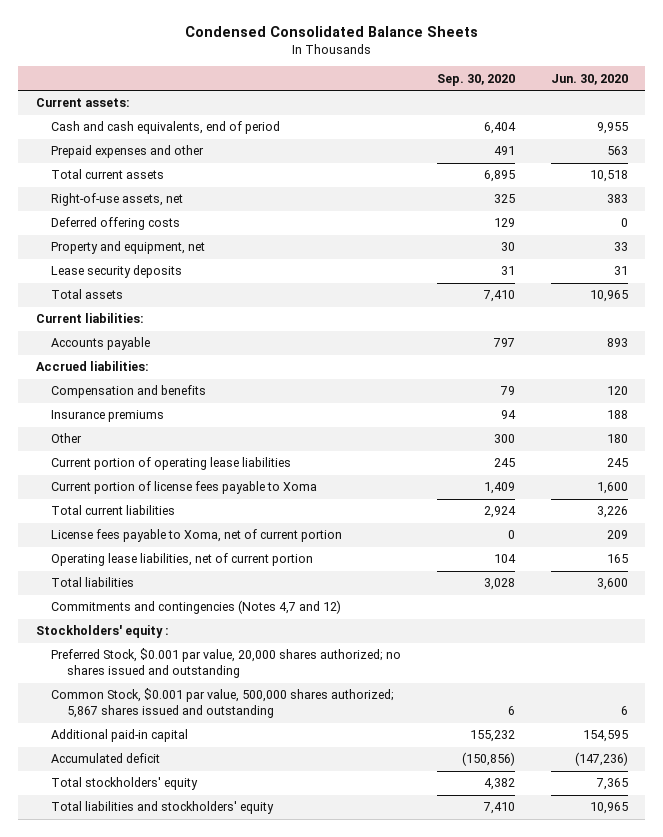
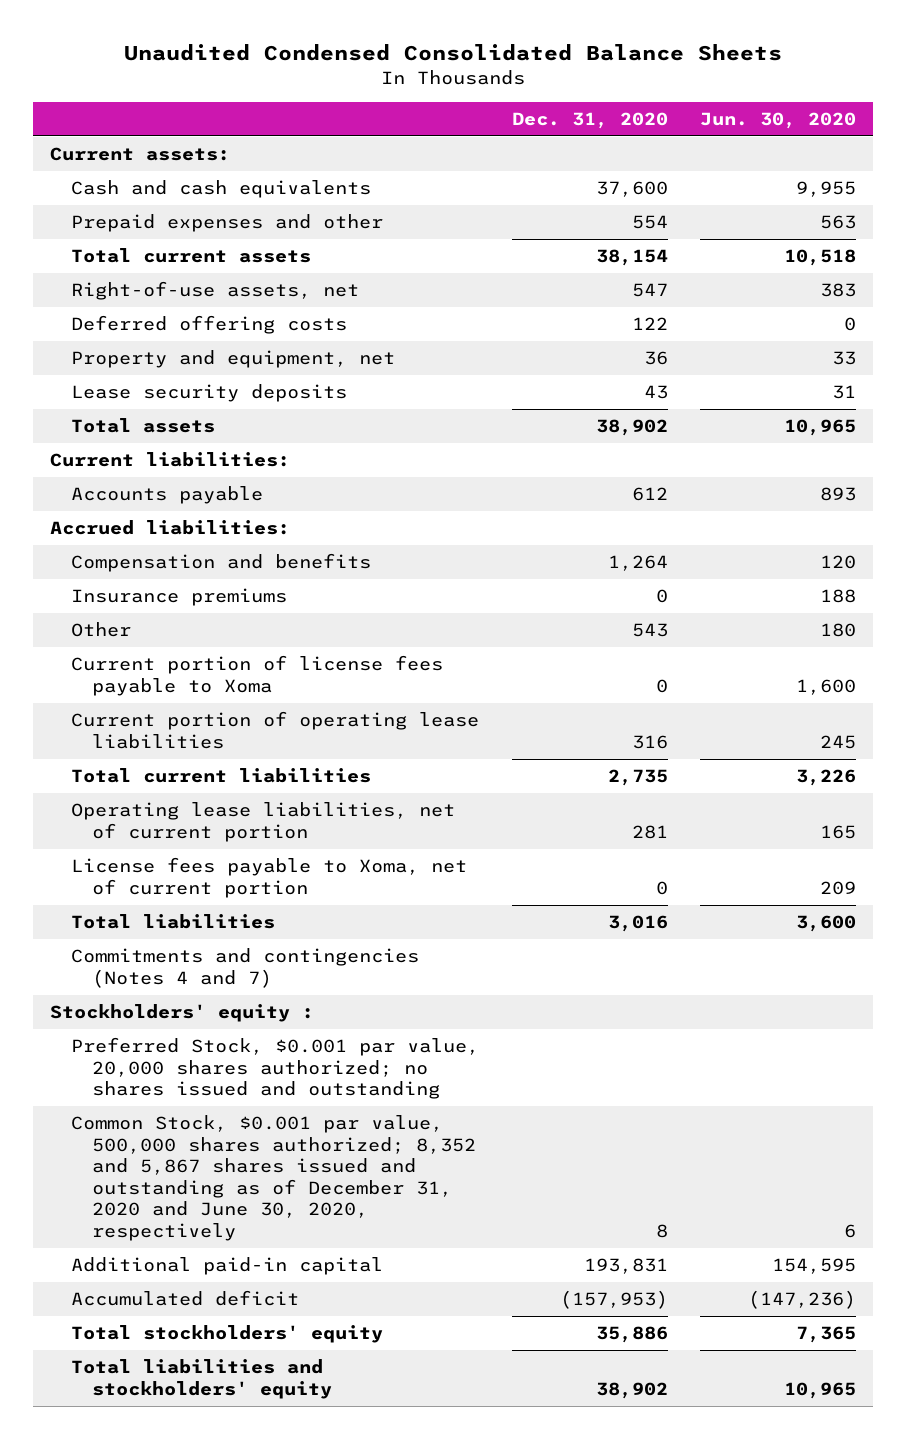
[184,26,478,38] Condensed Consolidated Balance Sheets -> [123,44,782,62] Unaudited Condensed Consolidated Balance Sheets
[436,73,515,86] Sep. 30, 2020 -> none
none -> [511,111,668,129] Dec. 31, 2020
[51,121,281,135] Cash and cash equivalents, end of period -> [70,180,371,199] Cash and cash equivalents
[51,457,292,471] Current portion of operating lease liabilities -> [70,711,479,749] Current portion of operating lease liabilities
[51,529,343,543] License fees payable to Xoma, net of current portion -> [70,857,467,898] License fees payable to Xoma, net of current portion
[51,600,342,615] Commitments and contingencies (Notes 4,7 and 12) -> [70,948,419,988] Commitments and contingencies (Notes 4 and 7)
[51,688,395,718] Common Stock, $0.001 par value, 500,000 shares authorized; 5,867 shares issued and outstanding -> [70,1115,476,1241] Common Stock, $0.001 par value, 500,000 shares authorized; 8,352 and 5,867 shares issued and outstanding as of December 31, 2020 and June 30, 2020, respectively

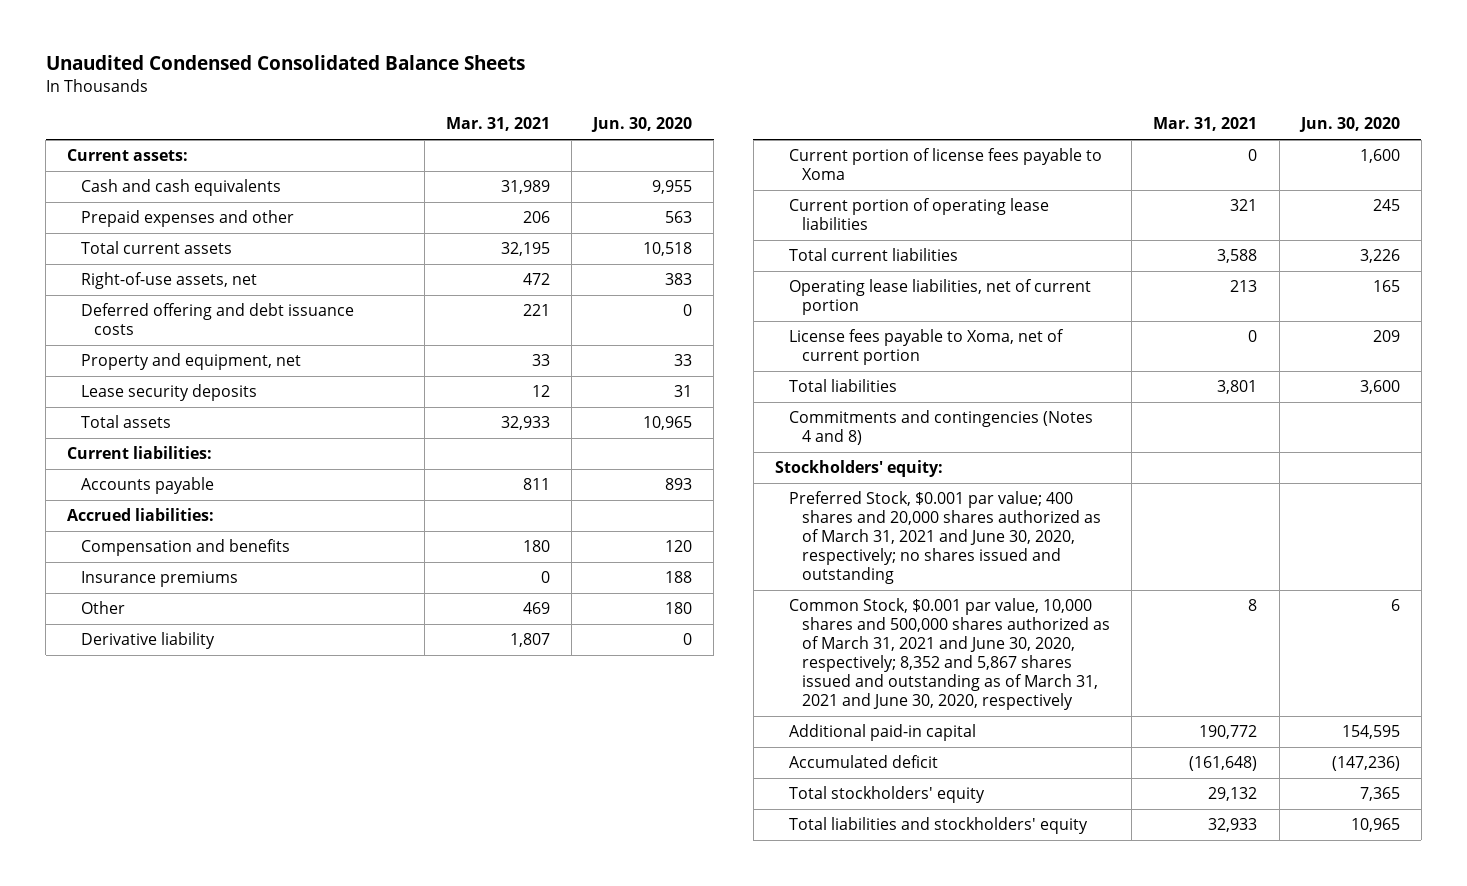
[511,111,668,129] Dec. 31, 2020 -> none
none -> [445,117,550,132] Mar. 31, 2021
[70,315,347,335] Deferred offering costs -> [80,303,354,336] Deferred offering and debt issuance costs
none -> [80,632,215,650] Derivative liability
[70,948,419,988] Commitments and contingencies (Notes 4 and 7) -> [788,410,1093,446] Commitments and contingencies (Notes 4 and 8)
[49,1004,314,1023] Stockholders' equity : -> [775,460,944,478] Stockholders' equity:
[70,1037,479,1100] Preferred Stock, $0.001 par value, 20,000 shares authorized; no shares issued and outstanding -> [788,491,1102,585] Preferred Stock, $0.001 par value; 400 shares and 20,000 shares authorized as of March 31, 2021 and June 30, 2020, respectively; no shares issued and outstanding
[70,1115,476,1241] Common Stock, $0.001 par value, 500,000 shares authorized; 8,352 and 5,867 shares issued and outstanding as of December 31, 2020 and June 30, 2020, respectively -> [788,598,1111,711] Common Stock, $0.001 par value, 10,000 shares and 500,000 shares authorized as of March 31, 2021 and June 30, 2020, respectively; 8,352 and 5,867 shares issued and outstanding as of March 31, 2021 and June 30, 2020, respectively

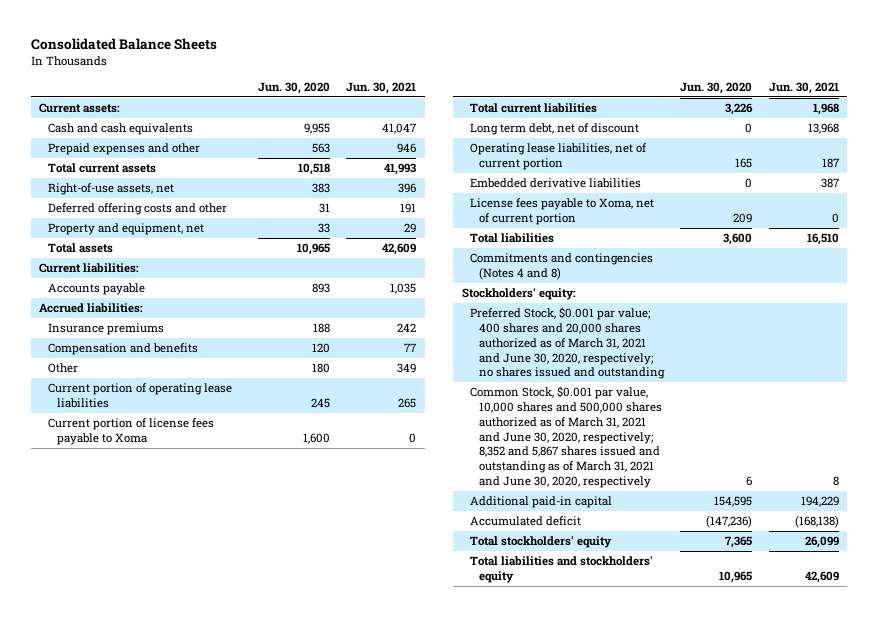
[45,55,525,71] Unaudited Condensed Consolidated Balance Sheets -> [31,38,218,51] Consolidated Balance Sheets
[445,117,550,132] Mar. 31, 2021 -> none
none -> [346,81,417,94] Jun. 30, 2021
[80,303,354,336] Deferred offering and debt issuance costs -> [48,203,228,216] Deferred offering costs and other
[682,304,692,317] 0 -> [319,203,331,214] 31
[80,384,257,402] Lease security deposits -> none
[80,539,290,557] Compensation and benefits -> [48,343,199,356] Compensation and benefits
[80,632,215,650] Derivative liability -> none
[788,148,1102,181] Current portion of license fees payable to Xoma -> [48,418,215,446] Current portion of license fees payable to Xoma
none -> [470,123,640,136] Long term debt, net of discount
none -> [470,178,642,189] Embedded derivative liabilities

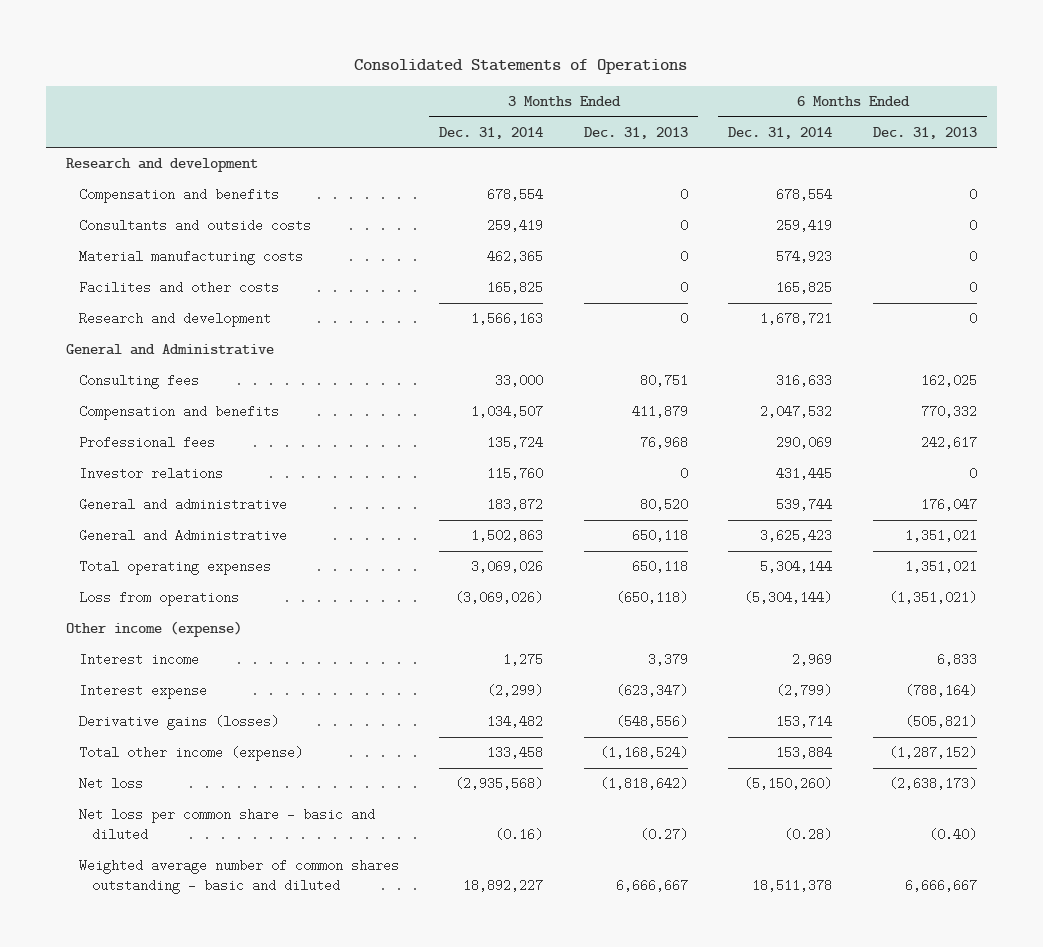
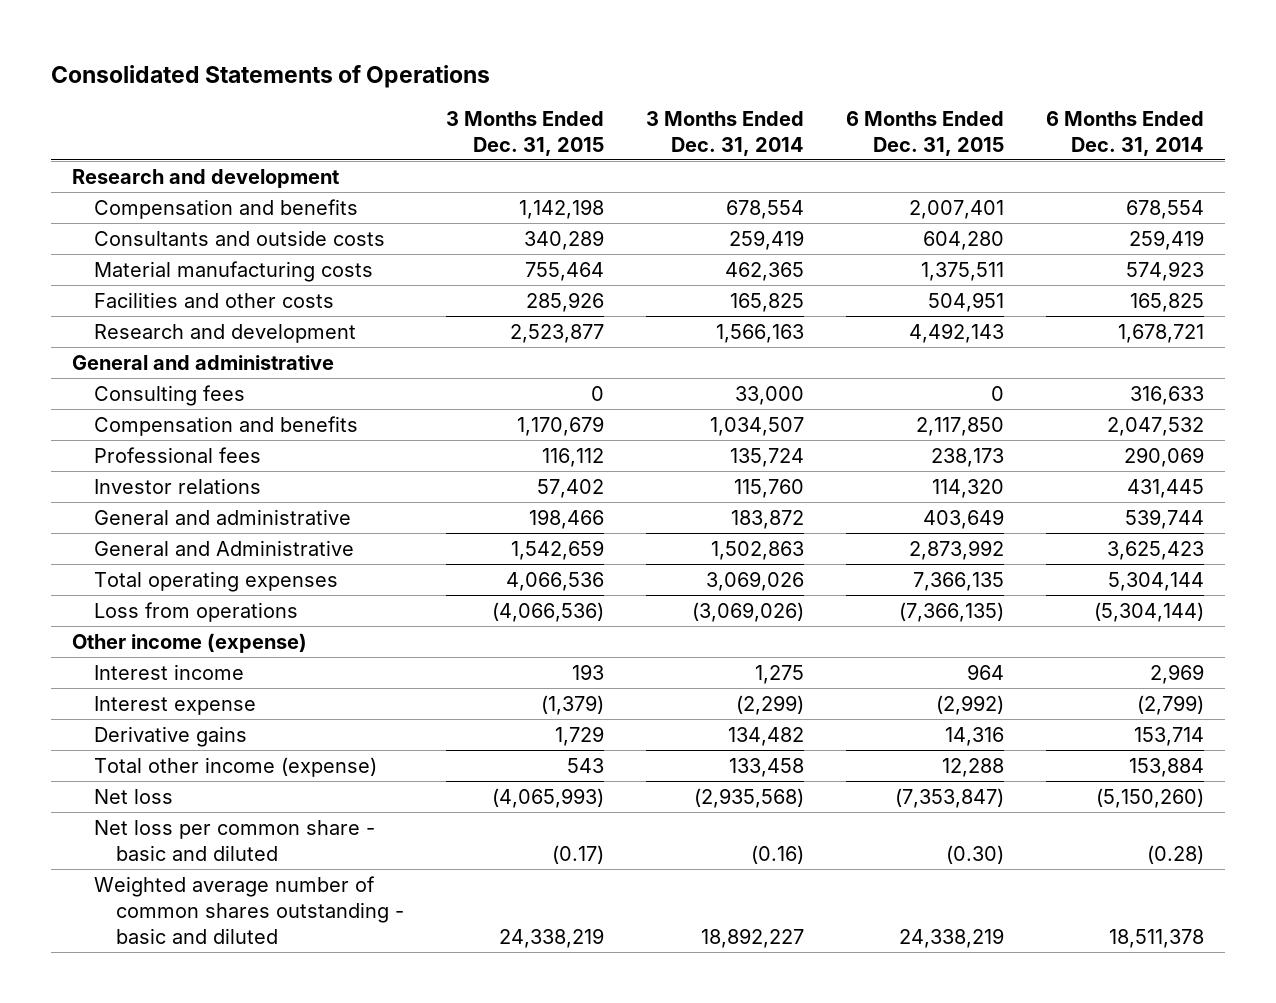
[583,126,688,139] Dec. 31, 2013 -> none
[873,126,978,139] Dec. 31, 2013 -> none
none -> [445,110,604,156] 3 Months Ended Dec. 31, 2015
none -> [845,110,1004,156] 6 Months Ended Dec. 31, 2015
[78,281,279,295] Facilites and other costs -> [94,292,335,309] Facilities and other costs
[65,344,274,356] General and Administrative -> [72,355,335,371] General and administrative
[78,715,279,731] Derivative gains (losses) -> [94,726,248,748] Derivative gains

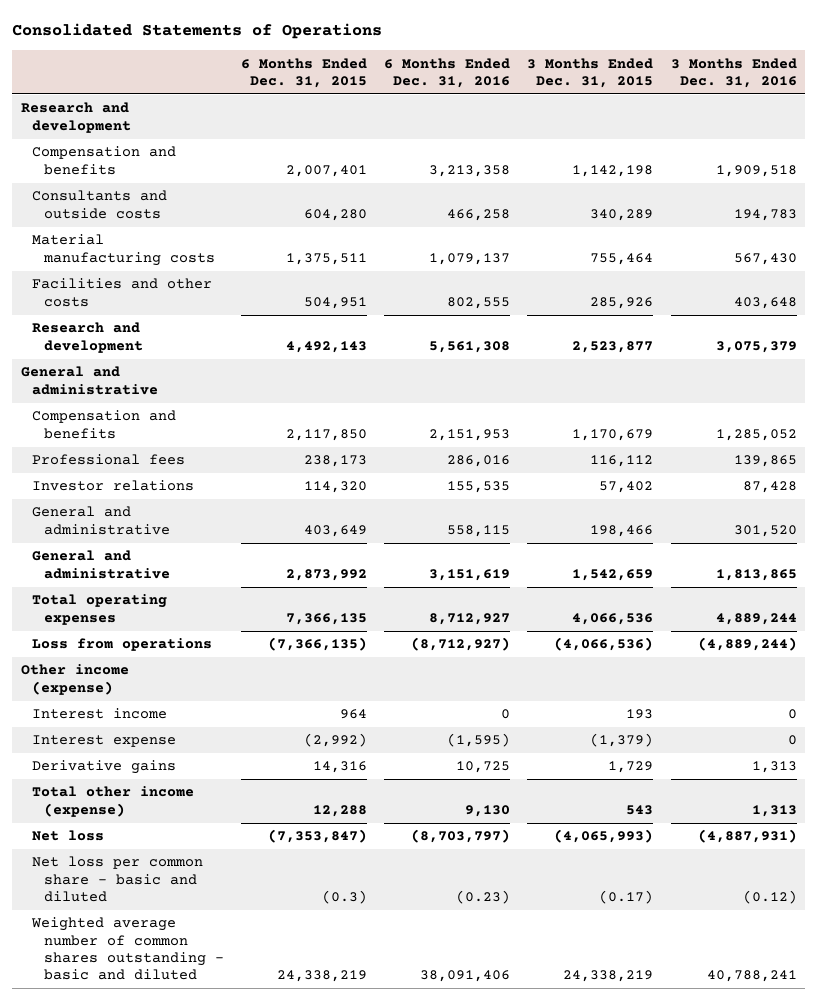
[645,110,804,156] 3 Months Ended Dec. 31, 2014 -> none
[1045,110,1204,156] 6 Months Ended Dec. 31, 2014 -> none
none -> [384,57,511,88] 6 Months Ended Dec. 31, 2016
none -> [670,57,797,88] 3 Months Ended Dec. 31, 2016
[94,385,246,407] Consulting fees -> none
[94,540,355,557] General and Administrative -> [32,550,170,579] General and administrative
[945,844,1004,864] (0.30) -> [321,889,367,904] (0.3)

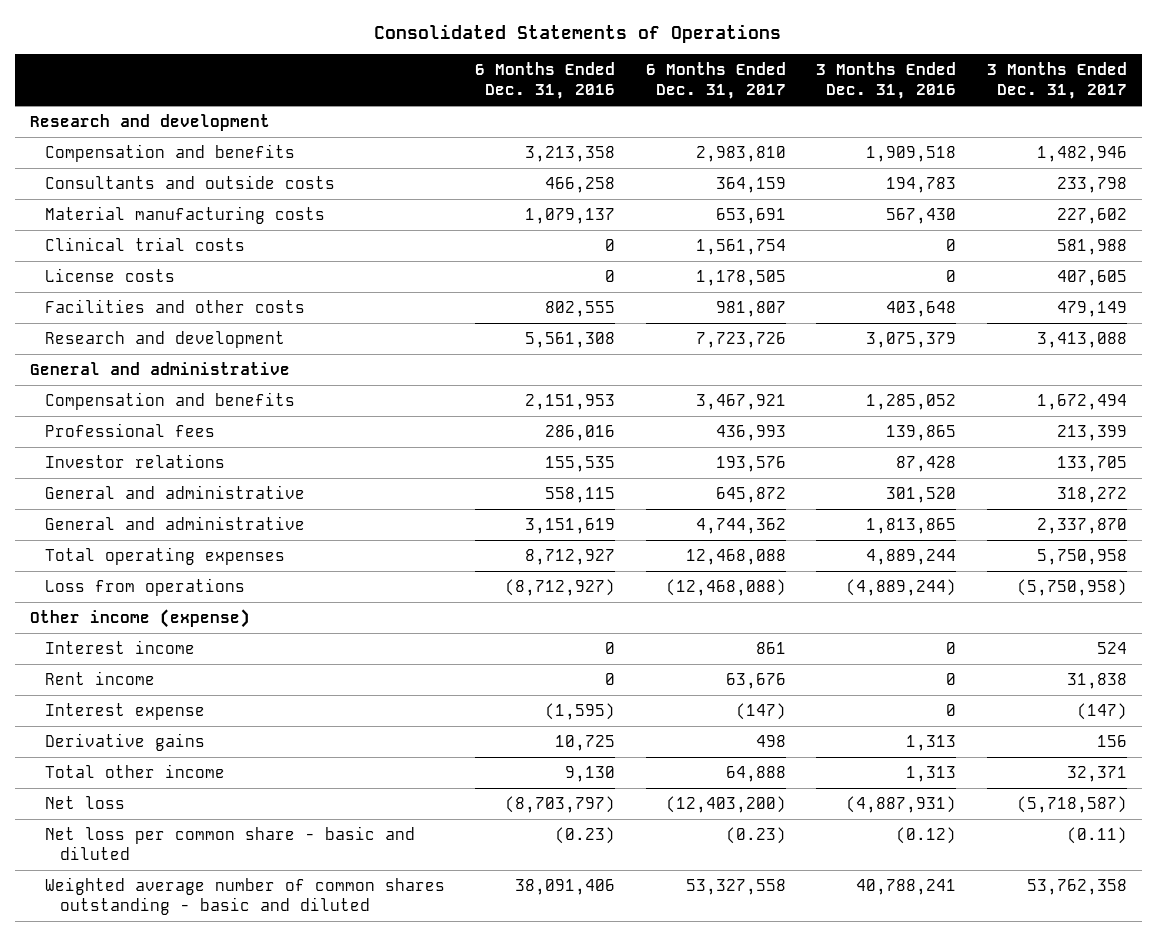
[240,57,367,88] 6 Months Ended Dec. 31, 2015 -> none
[527,57,654,88] 3 Months Ended Dec. 31, 2015 -> none
none -> [645,62,786,100] 6 Months Ended Dec. 31, 2017
none -> [986,62,1127,100] 3 Months Ended Dec. 31, 2017
none -> [44,237,245,252] Clinical trial costs
none -> [44,268,175,283] License costs
none -> [44,671,155,686] Rent income
[32,786,195,817] Total other income (expense) -> [44,764,225,779] Total other income

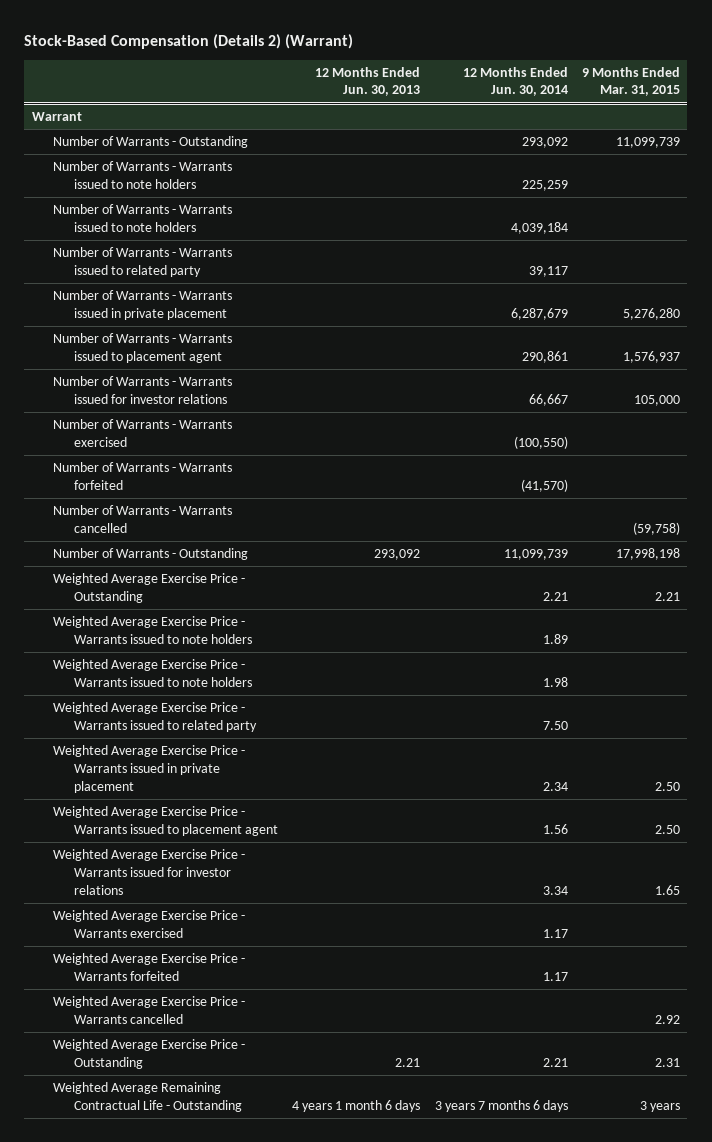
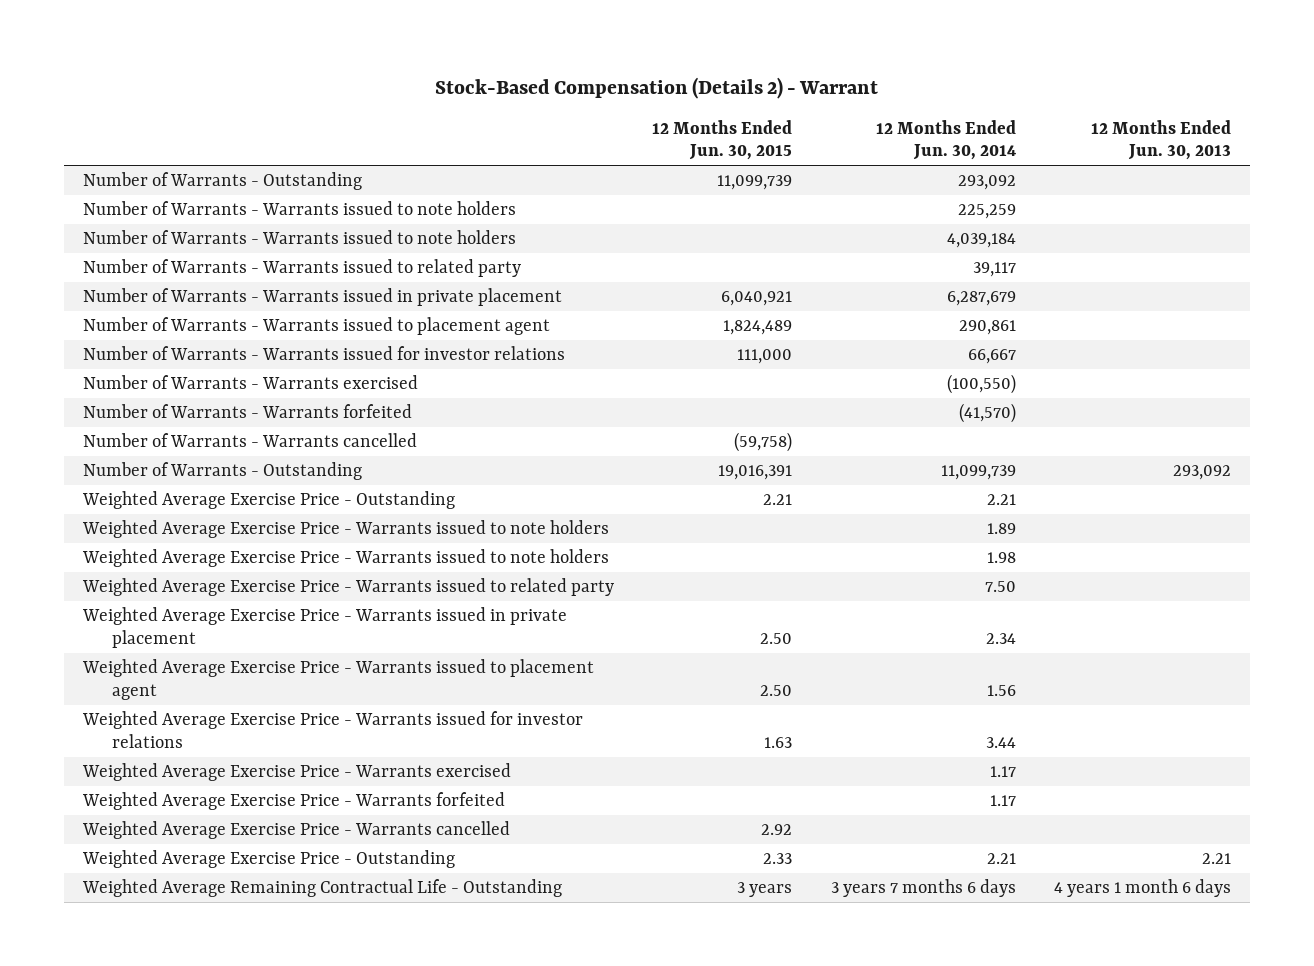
[24,33,354,49] Stock-Based Compensation (Details 2) (Warrant) -> [434,77,878,100] Stock-Based Compensation (Details 2) - Warrant
[582,66,681,97] 9 Months Ended Mar. 31, 2015 -> none
none -> [652,119,793,161] 12 Months Ended Jun. 30, 2015
[31,112,82,122] Warrant -> none
[542,885,568,895] 3.34 -> [985,736,1016,748] 3.44

